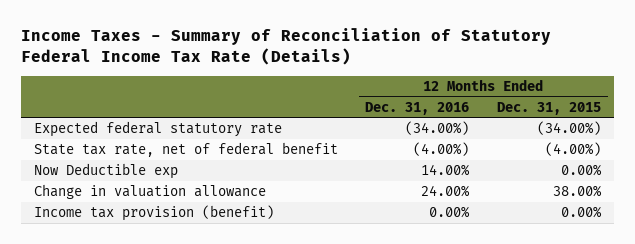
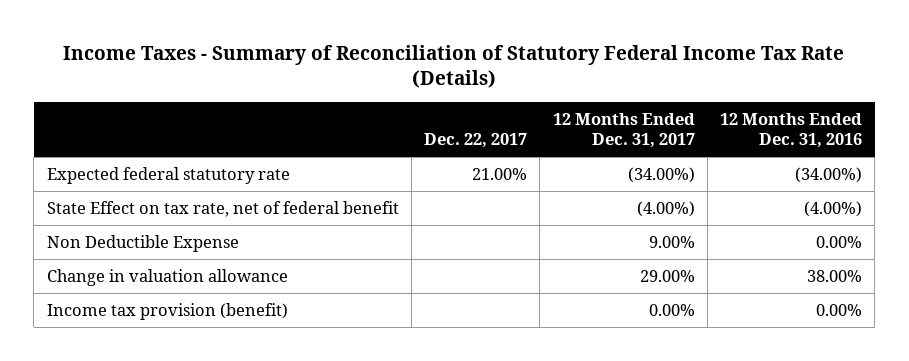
[496,101,601,115] Dec. 31, 2015 -> none
none -> [424,133,528,149] Dec. 22, 2017
none -> [552,112,695,149] 12 Months Ended Dec. 31, 2017
[34,163,179,180] Now Deductible exp -> none
[34,142,339,158] State tax rate, net of federal benefit -> [46,200,399,217] State Effect on tax rate, net of federal benefit
none -> [46,234,239,252] Non Deductible Expense
[421,185,471,198] 24.00% -> [807,269,863,282] 38.00%

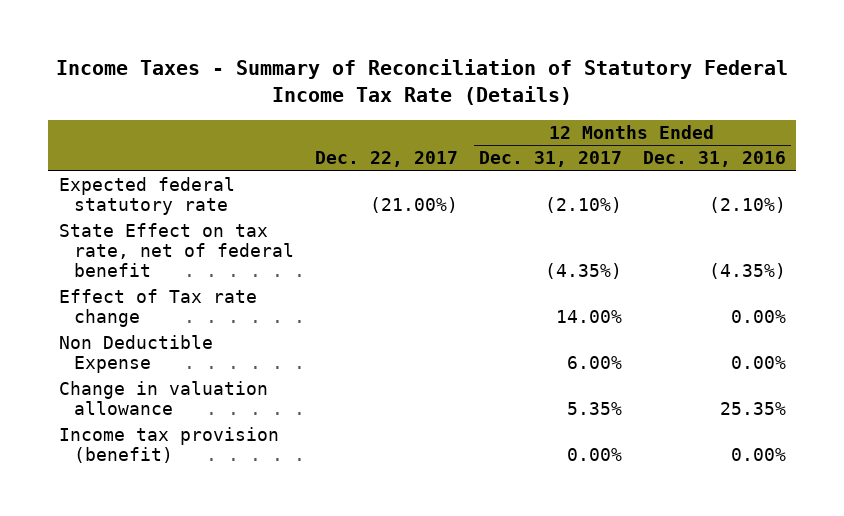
[472,167,528,180] 21.00% -> [370,197,459,214] (21.00%)
[627,166,695,183] (34.00%) -> [544,197,622,214] (2.10%)
[795,166,863,183] (34.00%) -> [708,197,786,214] (2.10%)
[636,200,695,217] (4.00%) -> [544,263,622,280] (4.35%)
[804,200,863,217] (4.00%) -> [708,263,786,280] (4.35%)
none -> [58,289,257,328] Effect of Tax rate change
[648,235,695,248] 9.00% -> [566,356,622,370] 6.00%
[639,269,695,282] 29.00% -> [566,402,622,416] 5.35%
[807,269,863,282] 38.00% -> [719,402,786,416] 25.35%

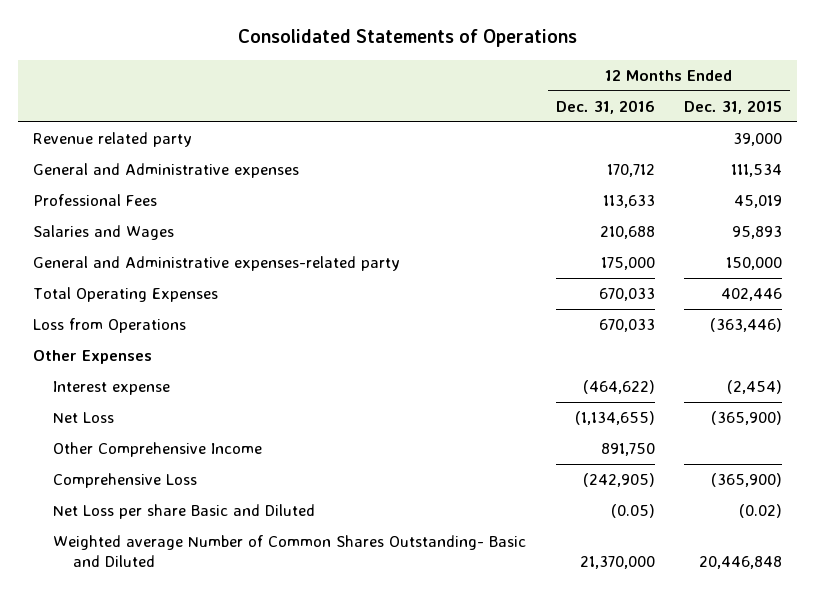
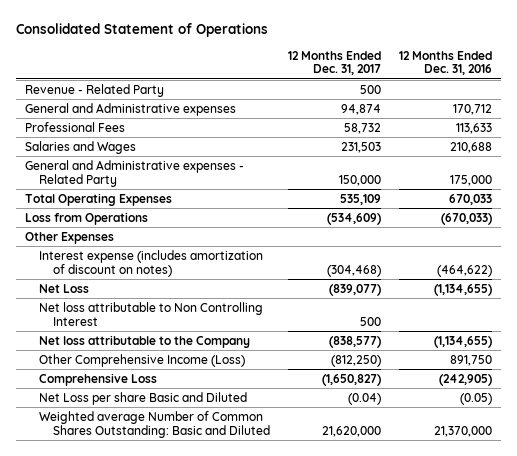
[237,29,577,48] Consolidated Statements of Operations -> [15,22,268,37] Consolidated Statement of Operations
[684,99,783,114] Dec. 31, 2015 -> none
none -> [287,50,381,76] 12 Months Ended Dec. 31, 2017
[32,132,192,148] Revenue related party -> [24,83,164,97] Revenue - Related Party
[32,256,400,272] General and Administrative expenses-related party -> [24,159,244,187] General and Administrative expenses - Related Party
[598,319,655,333] 670,033 -> [441,212,493,225] (670,033)
[52,381,170,396] Interest expense -> [38,249,263,277] Interest expense (includes amortization of discount on notes)
none -> [38,301,263,326] Net loss attributable to Non Controlling Interest
none -> [38,334,250,348] Net loss attributable to the Company
[52,442,262,458] Other Comprehensive Income -> [38,353,245,367] Other Comprehensive Income (Loss)
[52,535,526,567] Weighted average Number of Common Shares Outstanding- Basic and Diluted -> [38,410,270,438] Weighted average Number of Common Shares Outstanding: Basic and Diluted

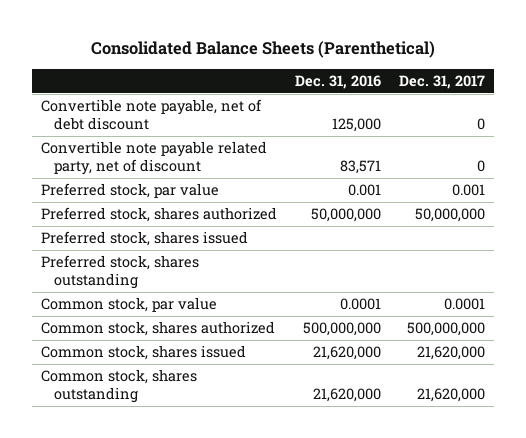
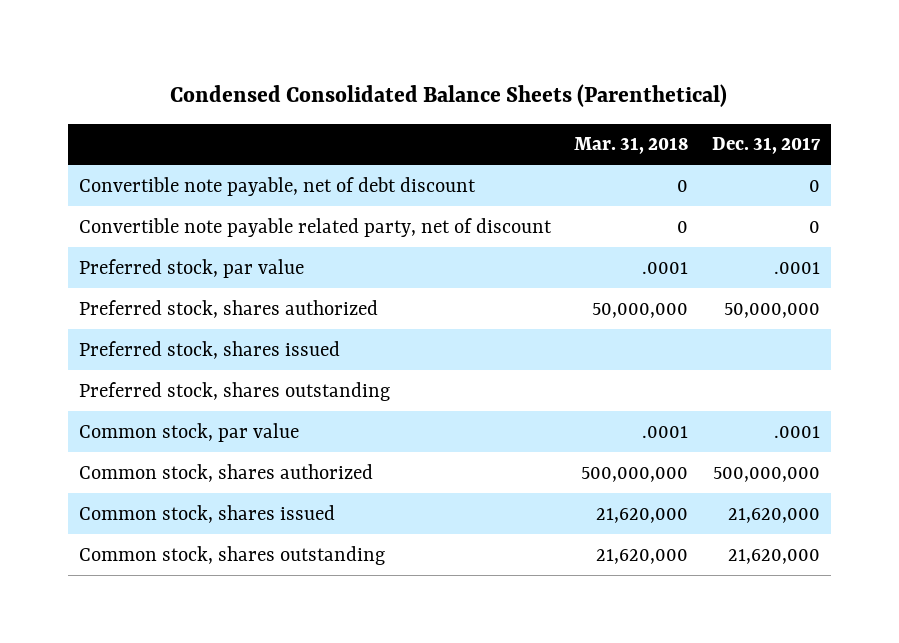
[90,41,435,59] Consolidated Balance Sheets (Parenthetical) -> [170,83,728,107] Condensed Consolidated Balance Sheets (Parenthetical)
[294,74,381,89] Dec. 31, 2016 -> none
none -> [574,137,689,155] Mar. 31, 2018
[451,184,485,197] 0.001 -> [773,261,820,274] .0001
[443,298,485,311] 0.0001 -> [773,425,820,438] .0001

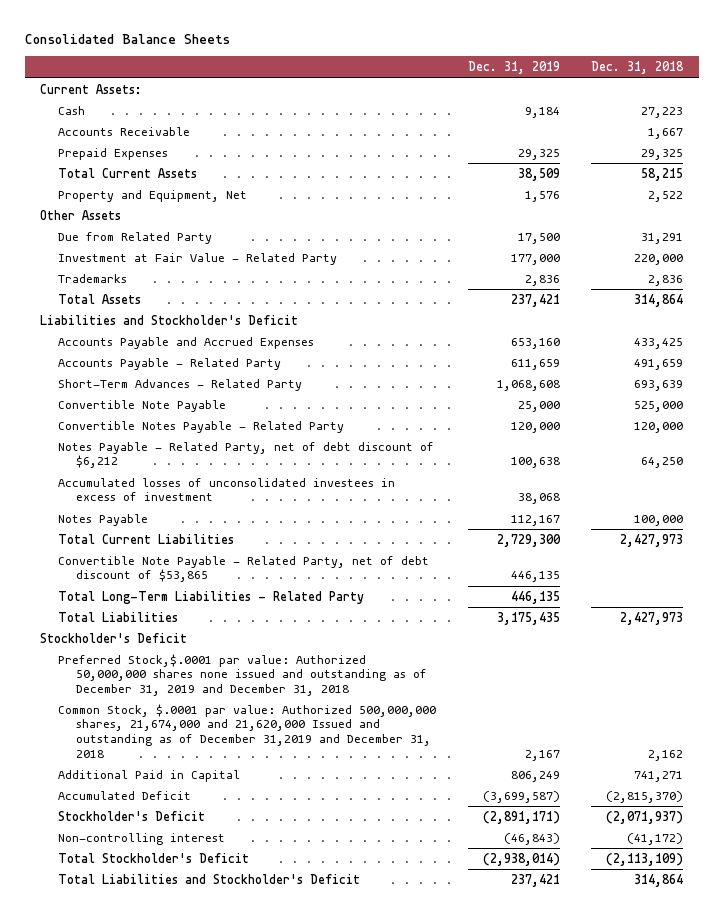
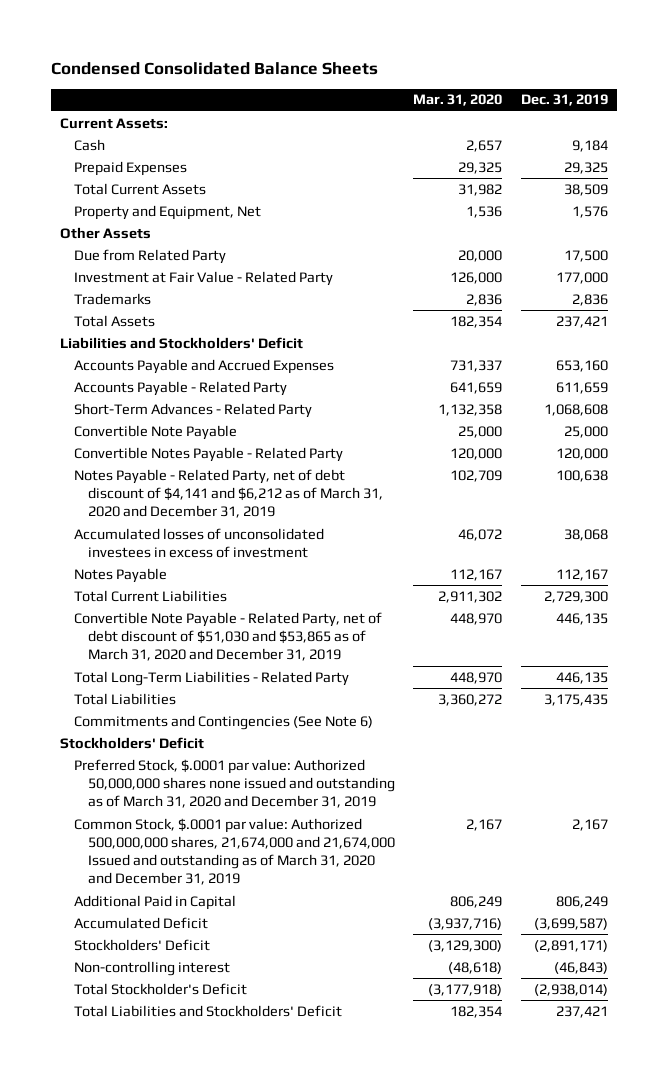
[24,33,230,44] Consolidated Balance Sheets -> [51,61,379,75] Condensed Consolidated Balance Sheets
[590,61,684,75] Dec. 31, 2018 -> none
none -> [413,94,503,107] Mar. 31, 2020
[58,126,191,136] Accounts Receivable -> none
[40,314,299,325] Liabilities and Stockholder's Deficit -> [60,336,304,349] Liabilities and Stockholders' Deficit
[58,441,435,469] Notes Payable - Related Party, net of debt discount of $6,212 -> [74,468,384,519] Notes Payable - Related Party, net of debt discount of $4,141 and $6,212 as of March 31, 2020 and December 31, 2019
[58,555,430,583] Convertible Note Payable - Related Party, net of debt discount of $53,865 -> [74,611,383,662] Convertible Note Payable - Related Party, net of debt discount of $51,030 and $53,865 as of March 31, 2020 and December 31, 2019
none -> [74,714,374,730] Commitments and Contingencies (See Note 6)
[40,632,188,643] Stockholder's Deficit -> [60,736,205,749] Stockholders' Deficit
[58,653,428,697] Preferred Stock,$.0001 par value: Authorized 50,000,000 shares none issued and outstanding as of December 31, 2019 and December 31, 2018 -> [74,758,396,809] Preferred Stock, $.0001 par value: Authorized 50,000,000 shares none issued and outstanding as of March 31, 2020 and December 31, 2019
[58,703,437,758] Common Stock, $.0001 par value: Authorized 500,000,000 shares, 21,674,000 and 21,620,000 Issued and outstanding as of December 31,2019 and December 31, 2018 -> [74,817,396,886] Common Stock, $.0001 par value: Authorized 500,000,000 shares, 21,674,000 and 21,674,000 Issued and outstanding as of March 31, 2020 and December 31, 2019
[58,810,206,821] Stockholder's Deficit -> [74,938,211,951] Stockholders' Deficit
[58,873,361,884] Total Liabilities and Stockholder's Deficit -> [74,1004,343,1017] Total Liabilities and Stockholders' Deficit

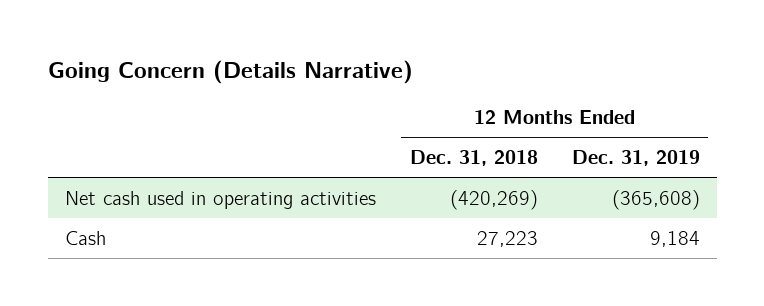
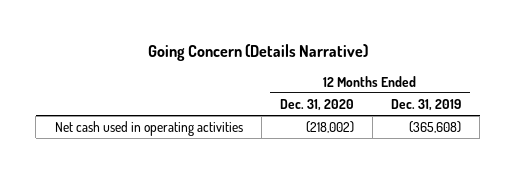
[409,149,538,166] Dec. 31, 2018 -> none
none -> [279,99,354,112] Dec. 31, 2020
[64,230,106,245] Cash -> none

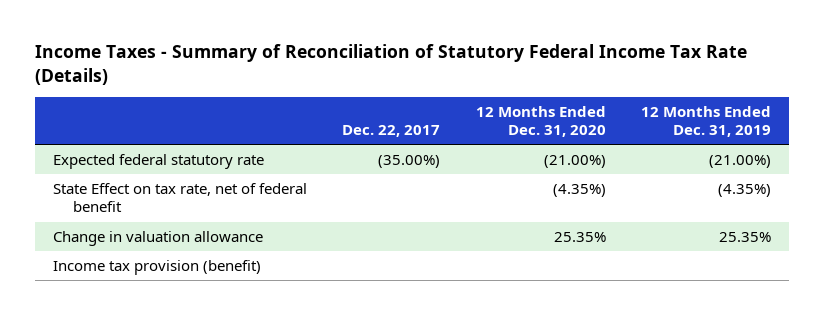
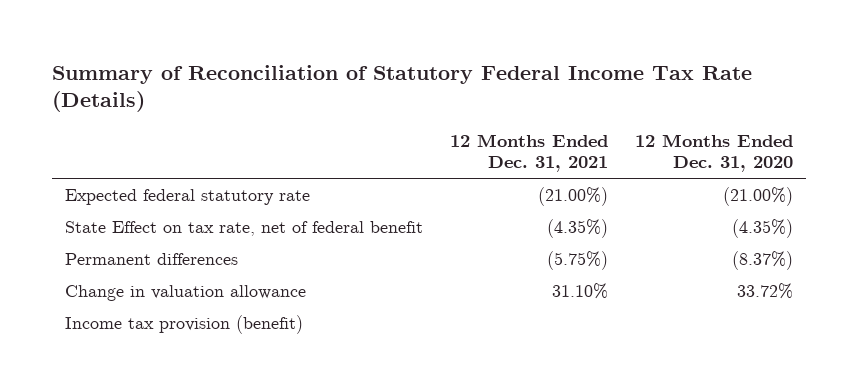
[35,44,748,85] Income Taxes - Summary of Reconciliation of Statutory Federal Income Tax Rate (Details) -> [51,64,752,113] Summary of Reconciliation of Statutory Federal Income Tax Rate (Details)
[342,124,441,137] Dec. 22, 2017 -> none
[641,105,772,137] 12 Months Ended Dec. 31, 2019 -> none
none -> [449,134,608,173] 12 Months Ended Dec. 31, 2021
none -> [65,253,239,266] Permanent differences
[553,232,606,243] 25.35% -> [736,283,793,300] 33.72%

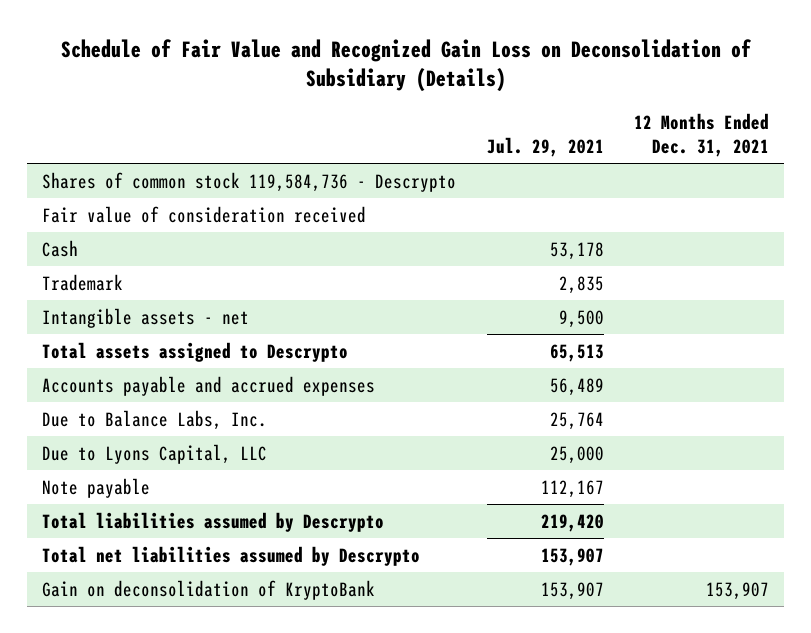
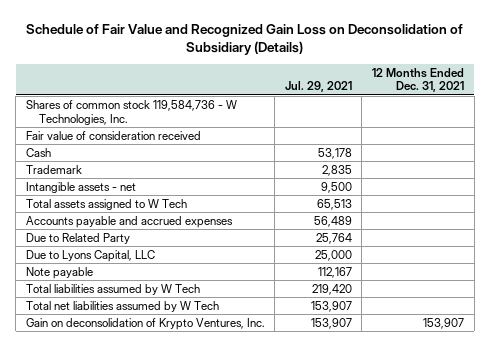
[42,171,457,192] Shares of common stock 119,584,736 - Descrypto -> [25,99,237,125] Shares of common stock 119,584,736 - W Technologies, Inc.
[42,341,349,362] Total assets assigned to Descrypto -> [25,198,187,210] Total assets assigned to W Tech
[42,409,268,430] Due to Balance Labs, Inc. -> [25,232,130,244] Due to Related Party
[42,511,385,532] Total liabilities assumed by Descrypto -> [25,283,200,295] Total liabilities assumed by W Tech
[42,545,421,566] Total net liabilities assumed by Descrypto -> [25,300,219,312] Total net liabilities assumed by W Tech
[42,579,376,600] Gain on deconsolidation of KryptoBank -> [25,317,265,330] Gain on deconsolidation of Krypto Ventures, Inc.

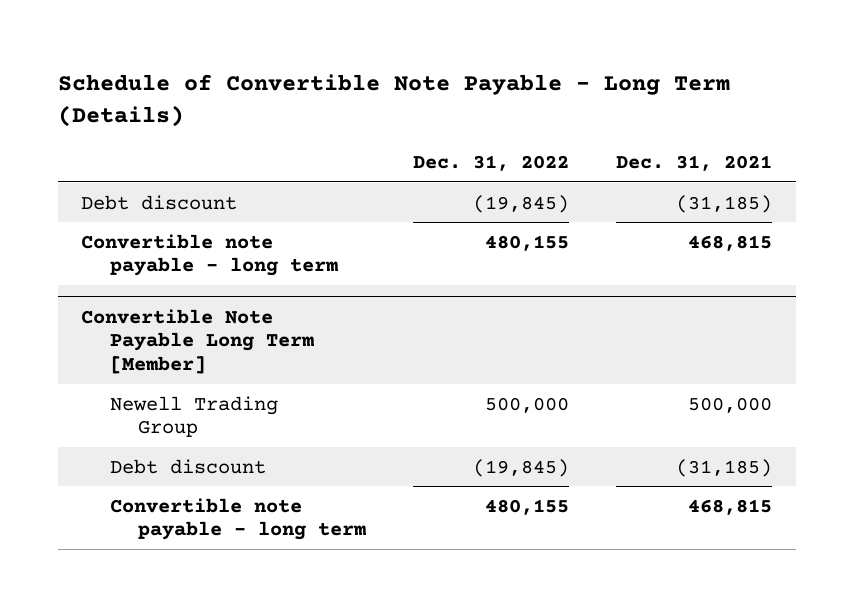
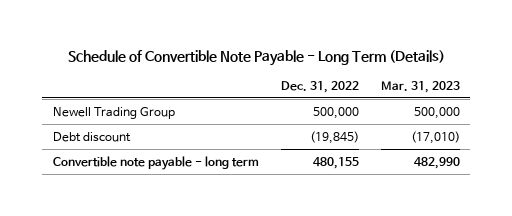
[616,155,773,172] Dec. 31, 2021 -> none
none -> [380,80,460,93] Mar. 31, 2023
[81,194,238,210] Debt discount -> none
[81,233,338,277] Convertible note payable - long term -> none
[81,308,314,375] Convertible Note Payable Long Term [Member] -> none

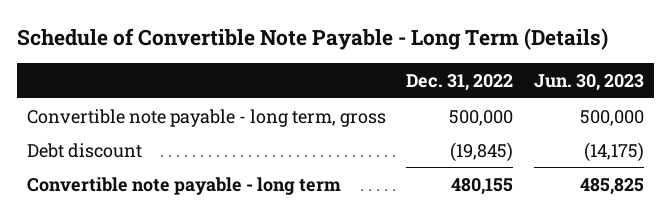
[380,80,460,93] Mar. 31, 2023 -> none
none -> [533,74,644,92] Jun. 30, 2023
[52,106,175,119] Newell Trading Group -> [27,108,387,127] Convertible note payable - long term, gross

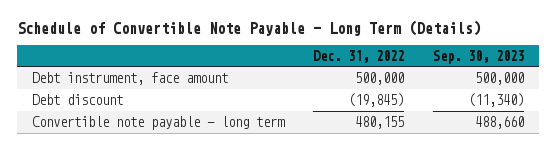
[533,74,644,92] Jun. 30, 2023 -> none
none -> [433,49,525,64] Sep. 30, 2023
[27,108,387,127] Convertible note payable - long term, gross -> [31,71,228,85] Debt instrument, face amount

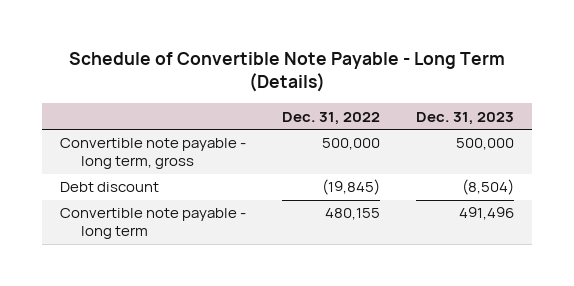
[433,49,525,64] Sep. 30, 2023 -> none
none -> [415,111,514,125] Dec. 31, 2023
[31,71,228,85] Debt instrument, face amount -> [59,138,246,170] Convertible note payable - long term, gross

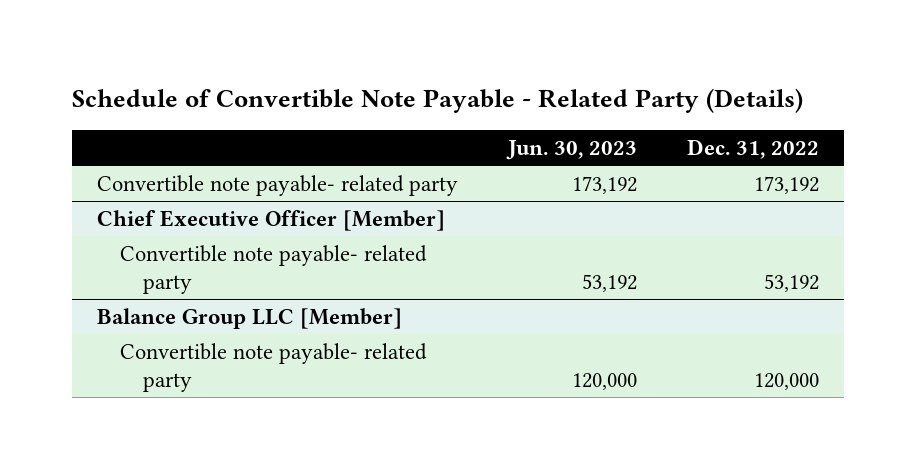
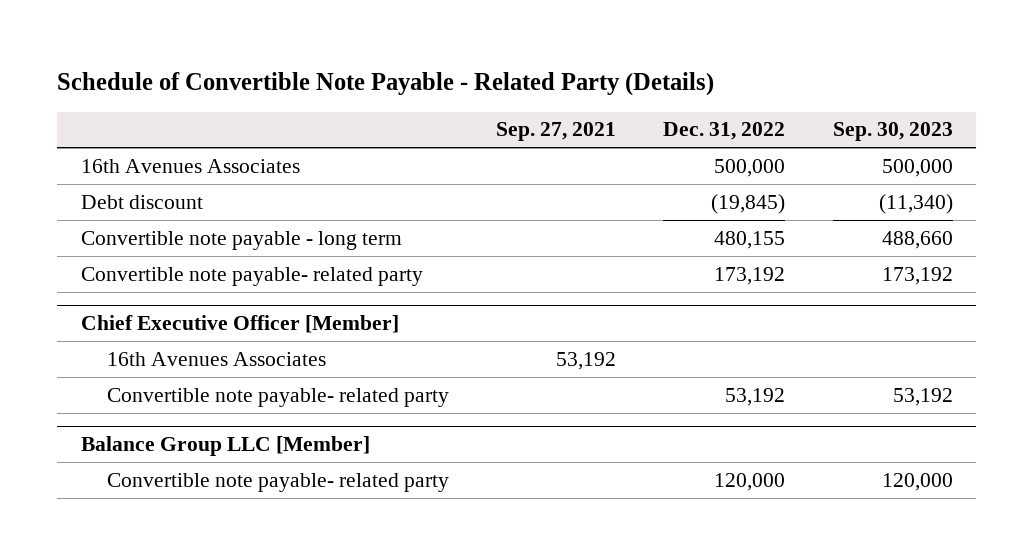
[506,140,638,161] Jun. 30, 2023 -> none
none -> [496,122,617,142] Sep. 27, 2021
none -> [832,122,953,142] Sep. 30, 2023
none -> [80,158,300,173] 16th Avenues Associates
none -> [80,194,203,209] Debt discount
none -> [80,230,402,250] Convertible note payable - long term
none -> [106,351,326,366] 16th Avenues Associates

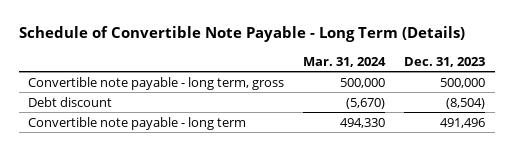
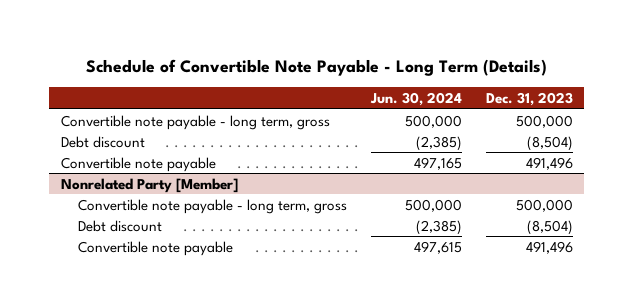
[303,56,387,67] Mar. 31, 2024 -> none
none -> [369,91,462,106] Jun. 30, 2024
[28,116,247,130] Convertible note payable - long term -> [60,156,216,172] Convertible note payable
none -> [60,177,238,193] Nonrelated Party [Member]
none -> [78,198,348,214] Convertible note payable - long term, gross
none -> [78,219,163,232] Debt discount
none -> [78,240,234,256] Convertible note payable

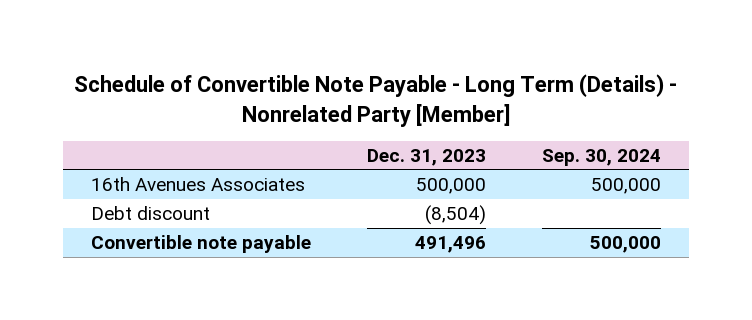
[85,59,547,77] Schedule of Convertible Note Payable - Long Term (Details) -> [74,74,678,127] Schedule of Convertible Note Payable - Long Term (Details) - Nonrelated Party [Member]
[369,91,462,106] Jun. 30, 2024 -> none
none -> [542,148,662,166] Sep. 30, 2024
[60,135,145,148] Debt discount -> none
[60,156,216,172] Convertible note payable -> none
[60,177,238,193] Nonrelated Party [Member] -> none
[78,198,348,214] Convertible note payable - long term, gross -> none
[60,114,330,130] Convertible note payable - long term, gross -> [90,177,305,192] 16th Avenues Associates

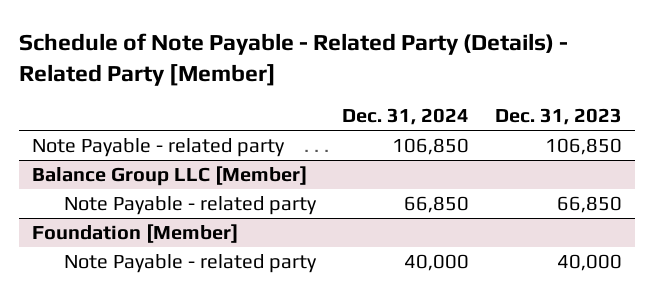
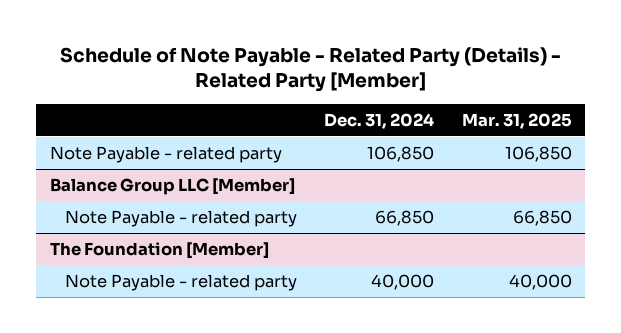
[494,108,622,126] Dec. 31, 2023 -> none
none -> [461,112,572,129] Mar. 31, 2025
[32,224,239,244] Foundation [Member] -> [49,241,269,259] The Foundation [Member]

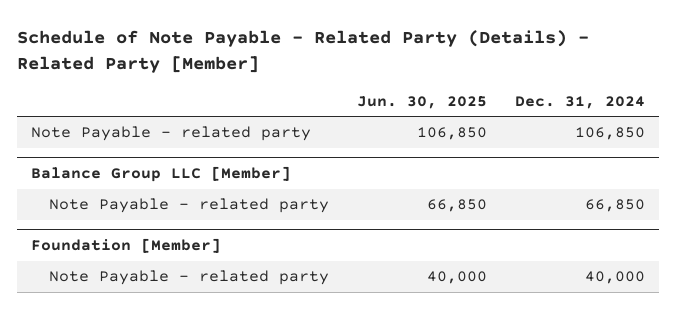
[461,112,572,129] Mar. 31, 2025 -> none
none -> [357,95,488,109] Jun. 30, 2025
[49,241,269,259] The Foundation [Member] -> [31,238,222,254] Foundation [Member]

